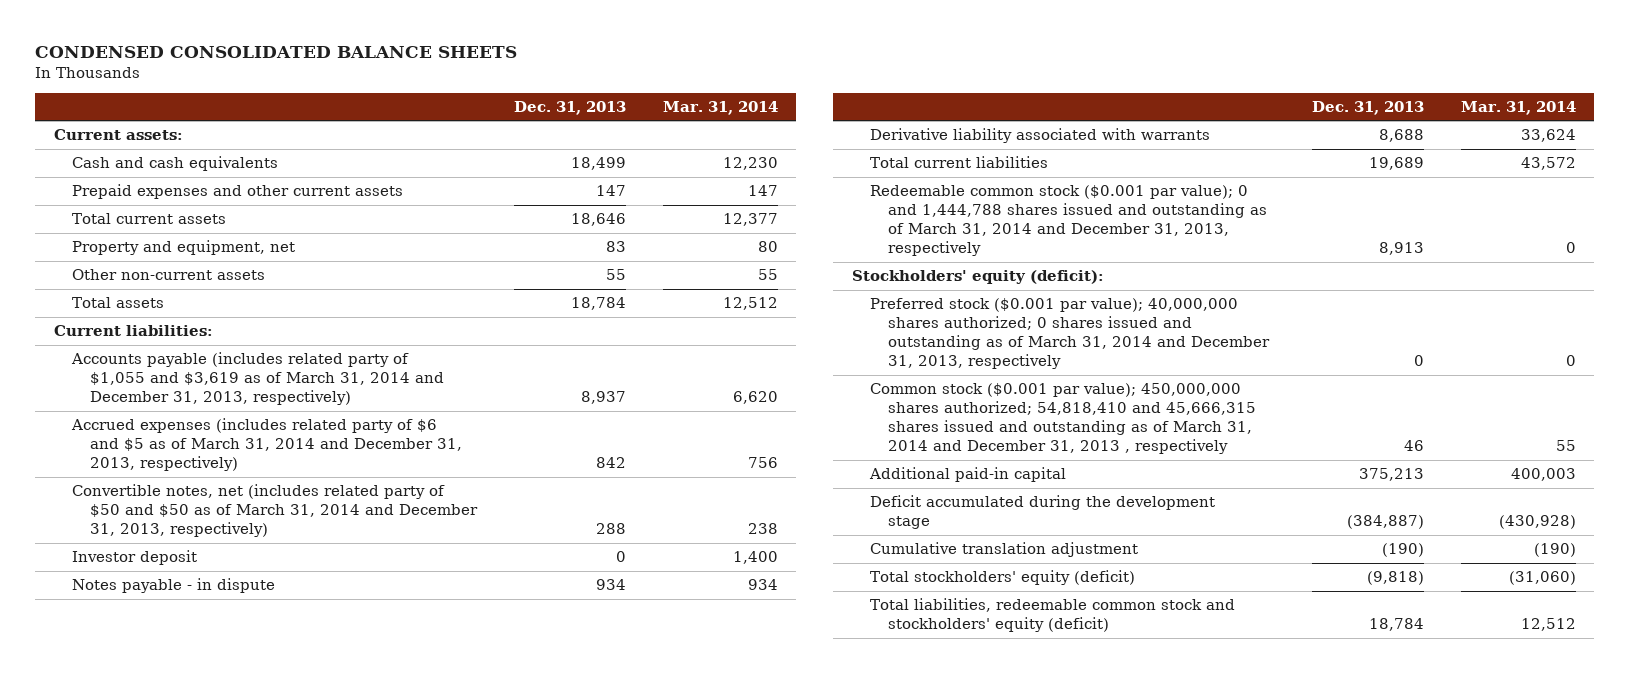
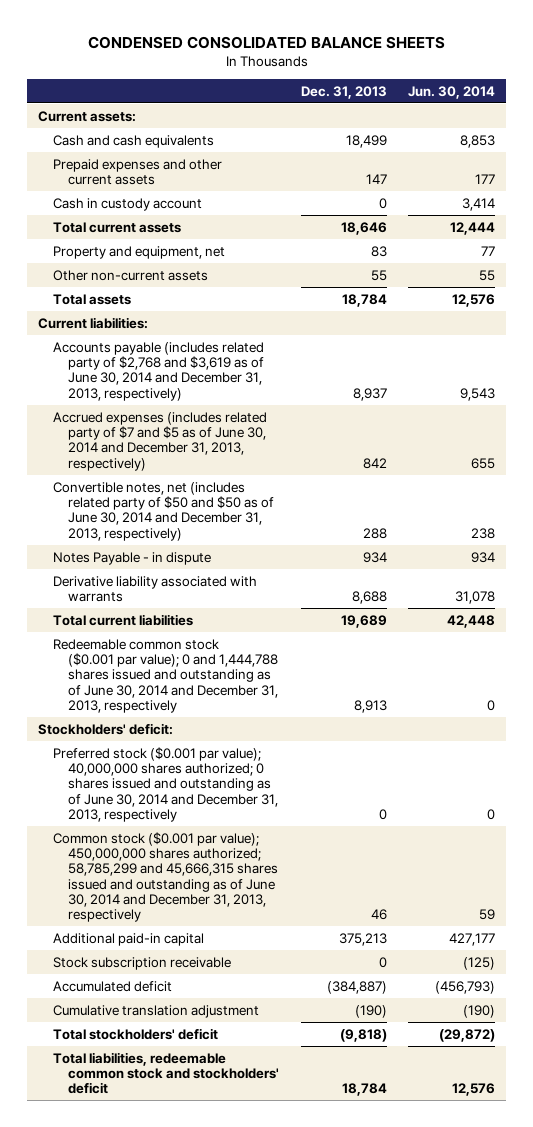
[663,100,779,115] Mar. 31, 2014 -> none
none -> [408,85,496,99] Jun. 30, 2014
none -> [52,197,202,211] Cash in custody account
[72,550,198,566] Investor deposit -> none
[71,352,445,406] Accounts payable (includes related party of $1,055 and $3,619 as of March 31, 2014 and December 31, 2013, respectively) -> [52,341,264,401] Accounts payable (includes related party of $2,768 and $3,619 as of June 30, 2014 and December 31, 2013, respectively)
[71,418,463,472] Accrued expenses (includes related party of $6 and $5 as of March 31, 2014 and December 31, 2013, respectively) -> [52,411,267,471] Accrued expenses (includes related party of $7 and $5 as of June 30, 2014 and December 31, 2013, respectively)
[72,484,479,538] Convertible notes, net (includes related party of $50 and $50 as of March 31, 2014 and December 31, 2013, respectively) -> [52,481,274,541] Convertible notes, net (includes related party of $50 and $50 as of June 30, 2014 and December 31, 2013, respectively)
[72,578,276,594] Notes payable - in dispute -> [52,551,211,565] Notes Payable - in dispute
[869,185,1268,257] Redeemable common stock ($0.001 par value); 0 and 1,444,788 shares issued and outstanding as of March 31, 2014 and December 31, 2013, respectively -> [52,638,278,713] Redeemable common stock ($0.001 par value); 0 and 1,444,788 shares issued and outstanding as of June 30, 2014 and December 31, 2013, respectively
[851,270,1104,285] Stockholders' equity (deficit): -> [37,722,173,735] Stockholders' deficit:
[869,298,1271,370] Preferred stock ($0.001 par value); 40,000,000 shares authorized; 0 shares issued and outstanding as of March 31, 2014 and December 31, 2013, respectively -> [52,746,278,822] Preferred stock ($0.001 par value); 40,000,000 shares authorized; 0 shares issued and outstanding as of June 30, 2014 and December 31, 2013, respectively
[869,383,1257,455] Common stock ($0.001 par value); 450,000,000 shares authorized; 54,818,410 and 45,666,315 shares issued and outstanding as of March 31, 2014 and December 31, 2013 , respectively -> [52,831,278,923] Common stock ($0.001 par value); 450,000,000 shares authorized; 58,785,299 and 45,666,315 shares issued and outstanding as of June 30, 2014 and December 31, 2013, respectively
none -> [52,956,231,970] Stock subscription receivable
[869,495,1215,530] Deficit accumulated during the development stage -> [52,980,172,992] Accumulated deficit
[869,570,1135,586] Total stockholders' equity (deficit) -> [52,1027,218,1040] Total stockholders' deficit
[869,598,1235,633] Total liabilities, redeemable common stock and stockholders' equity (deficit) -> [52,1051,279,1095] Total liabilities, redeemable common stock and stockholders' deficit

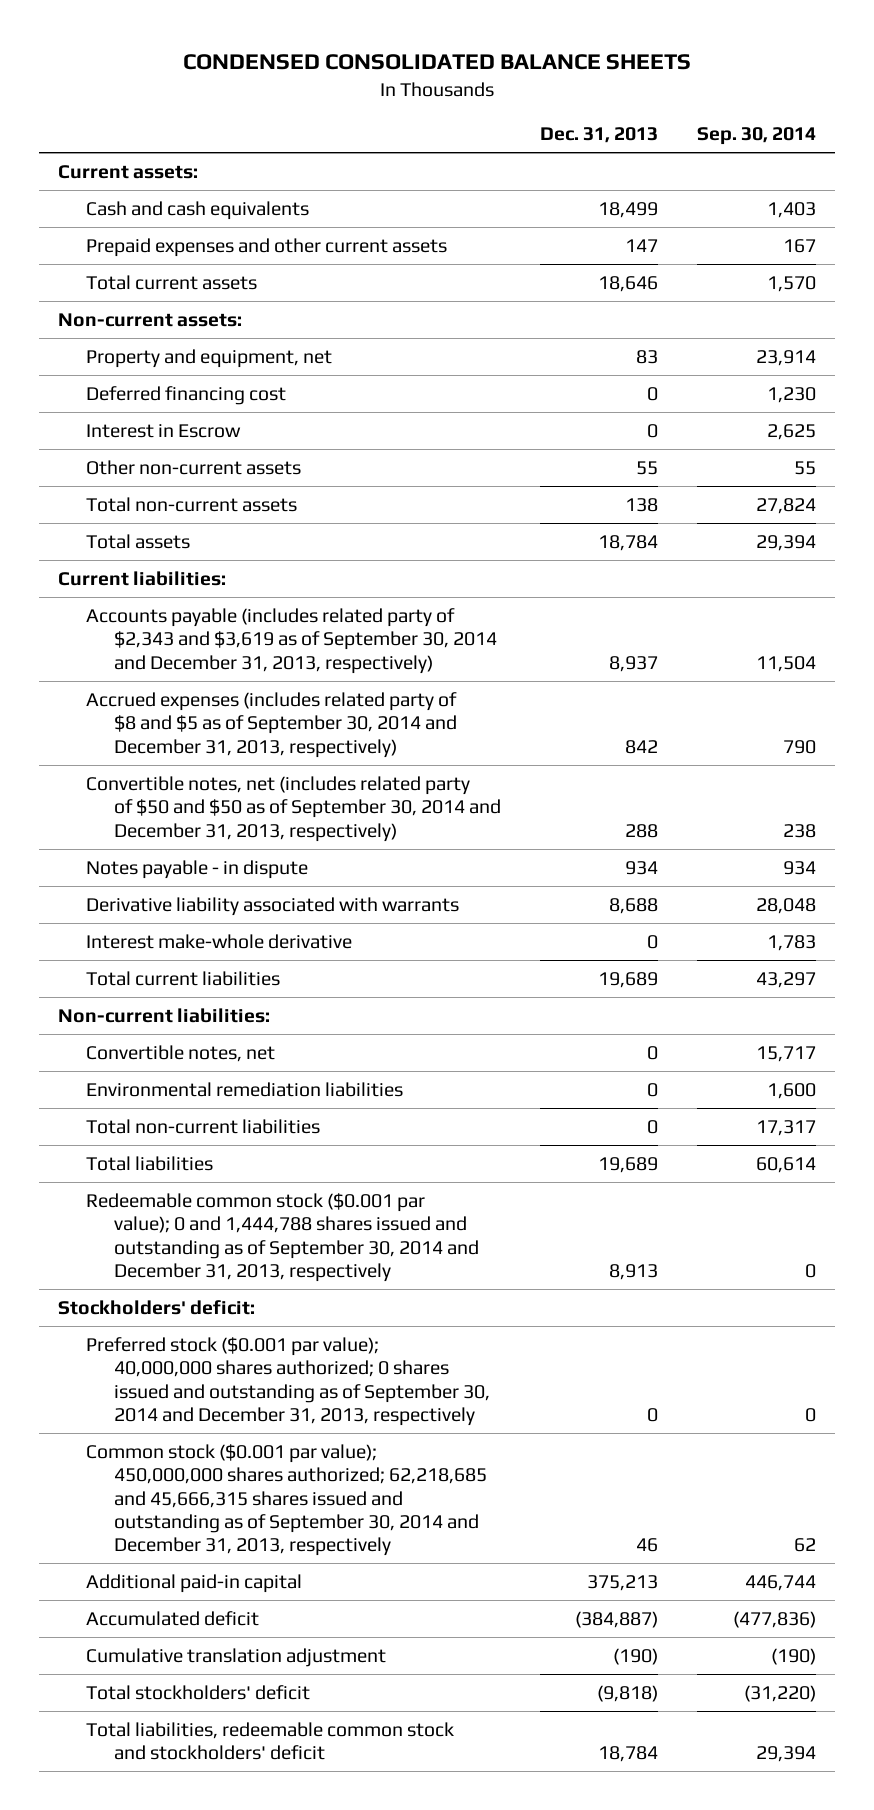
[408,85,496,99] Jun. 30, 2014 -> none
none -> [696,127,816,146] Sep. 30, 2014
[52,197,202,211] Cash in custody account -> none
none -> [58,312,243,327] Non-current assets:
none -> [85,385,286,405] Deferred financing cost
none -> [85,423,241,438] Interest in Escrow
none -> [85,496,297,512] Total non-current assets
[52,341,264,401] Accounts payable (includes related party of $2,768 and $3,619 as of June 30, 2014 and December 31, 2013, respectively) -> [85,607,497,674] Accounts payable (includes related party of $2,343 and $3,619 as of September 30, 2014 and December 31, 2013, respectively)
[52,411,267,471] Accrued expenses (includes related party of $7 and $5 as of June 30, 2014 and December 31, 2013, respectively) -> [85,691,457,758] Accrued expenses (includes related party of $8 and $5 as of September 30, 2014 and December 31, 2013, respectively)
[52,481,274,541] Convertible notes, net (includes related party of $50 and $50 as of June 30, 2014 and December 31, 2013, respectively) -> [85,775,501,842] Convertible notes, net (includes related party of $50 and $50 as of September 30, 2014 and December 31, 2013, respectively)
[52,551,211,565] Notes Payable - in dispute -> [85,859,308,879] Notes payable - in dispute
none -> [85,933,352,949] Interest make-whole derivative
none -> [58,1007,271,1023] Non-current liabilities:
none -> [85,1044,275,1062] Convertible notes, net
none -> [85,1081,403,1097] Environmental remediation liabilities
none -> [85,1118,320,1134] Total non-current liabilities
none -> [85,1155,213,1171] Total liabilities
[52,638,278,713] Redeemable common stock ($0.001 par value); 0 and 1,444,788 shares issued and outstanding as of June 30, 2014 and December 31, 2013, respectively -> [85,1192,479,1282] Redeemable common stock ($0.001 par value); 0 and 1,444,788 shares issued and outstanding as of September 30, 2014 and December 31, 2013, respectively
[52,746,278,822] Preferred stock ($0.001 par value); 40,000,000 shares authorized; 0 shares issued and outstanding as of June 30, 2014 and December 31, 2013, respectively -> [85,1336,490,1426] Preferred stock ($0.001 par value); 40,000,000 shares authorized; 0 shares issued and outstanding as of September 30, 2014 and December 31, 2013, respectively
[52,831,278,923] Common stock ($0.001 par value); 450,000,000 shares authorized; 58,785,299 and 45,666,315 shares issued and outstanding as of June 30, 2014 and December 31, 2013, respectively -> [85,1443,487,1557] Common stock ($0.001 par value); 450,000,000 shares authorized; 62,218,685 and 45,666,315 shares issued and outstanding as of September 30, 2014 and December 31, 2013, respectively
[52,956,231,970] Stock subscription receivable -> none

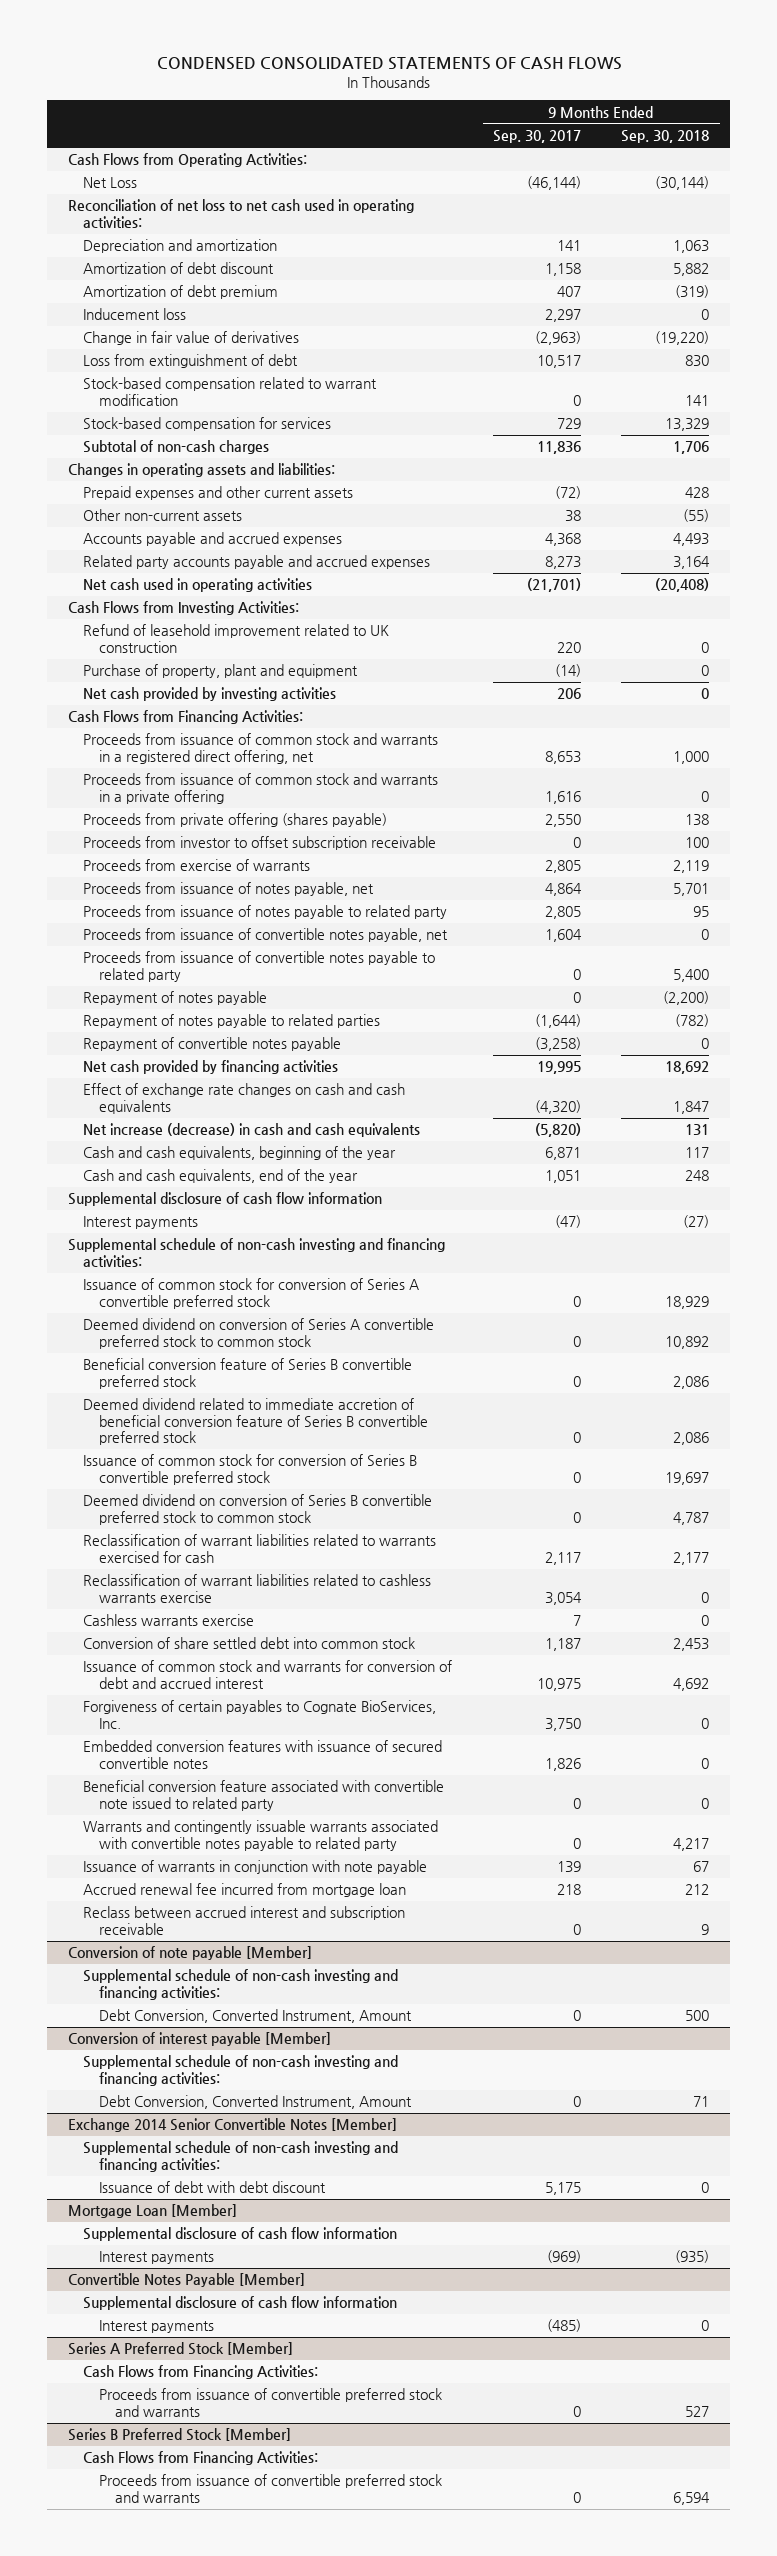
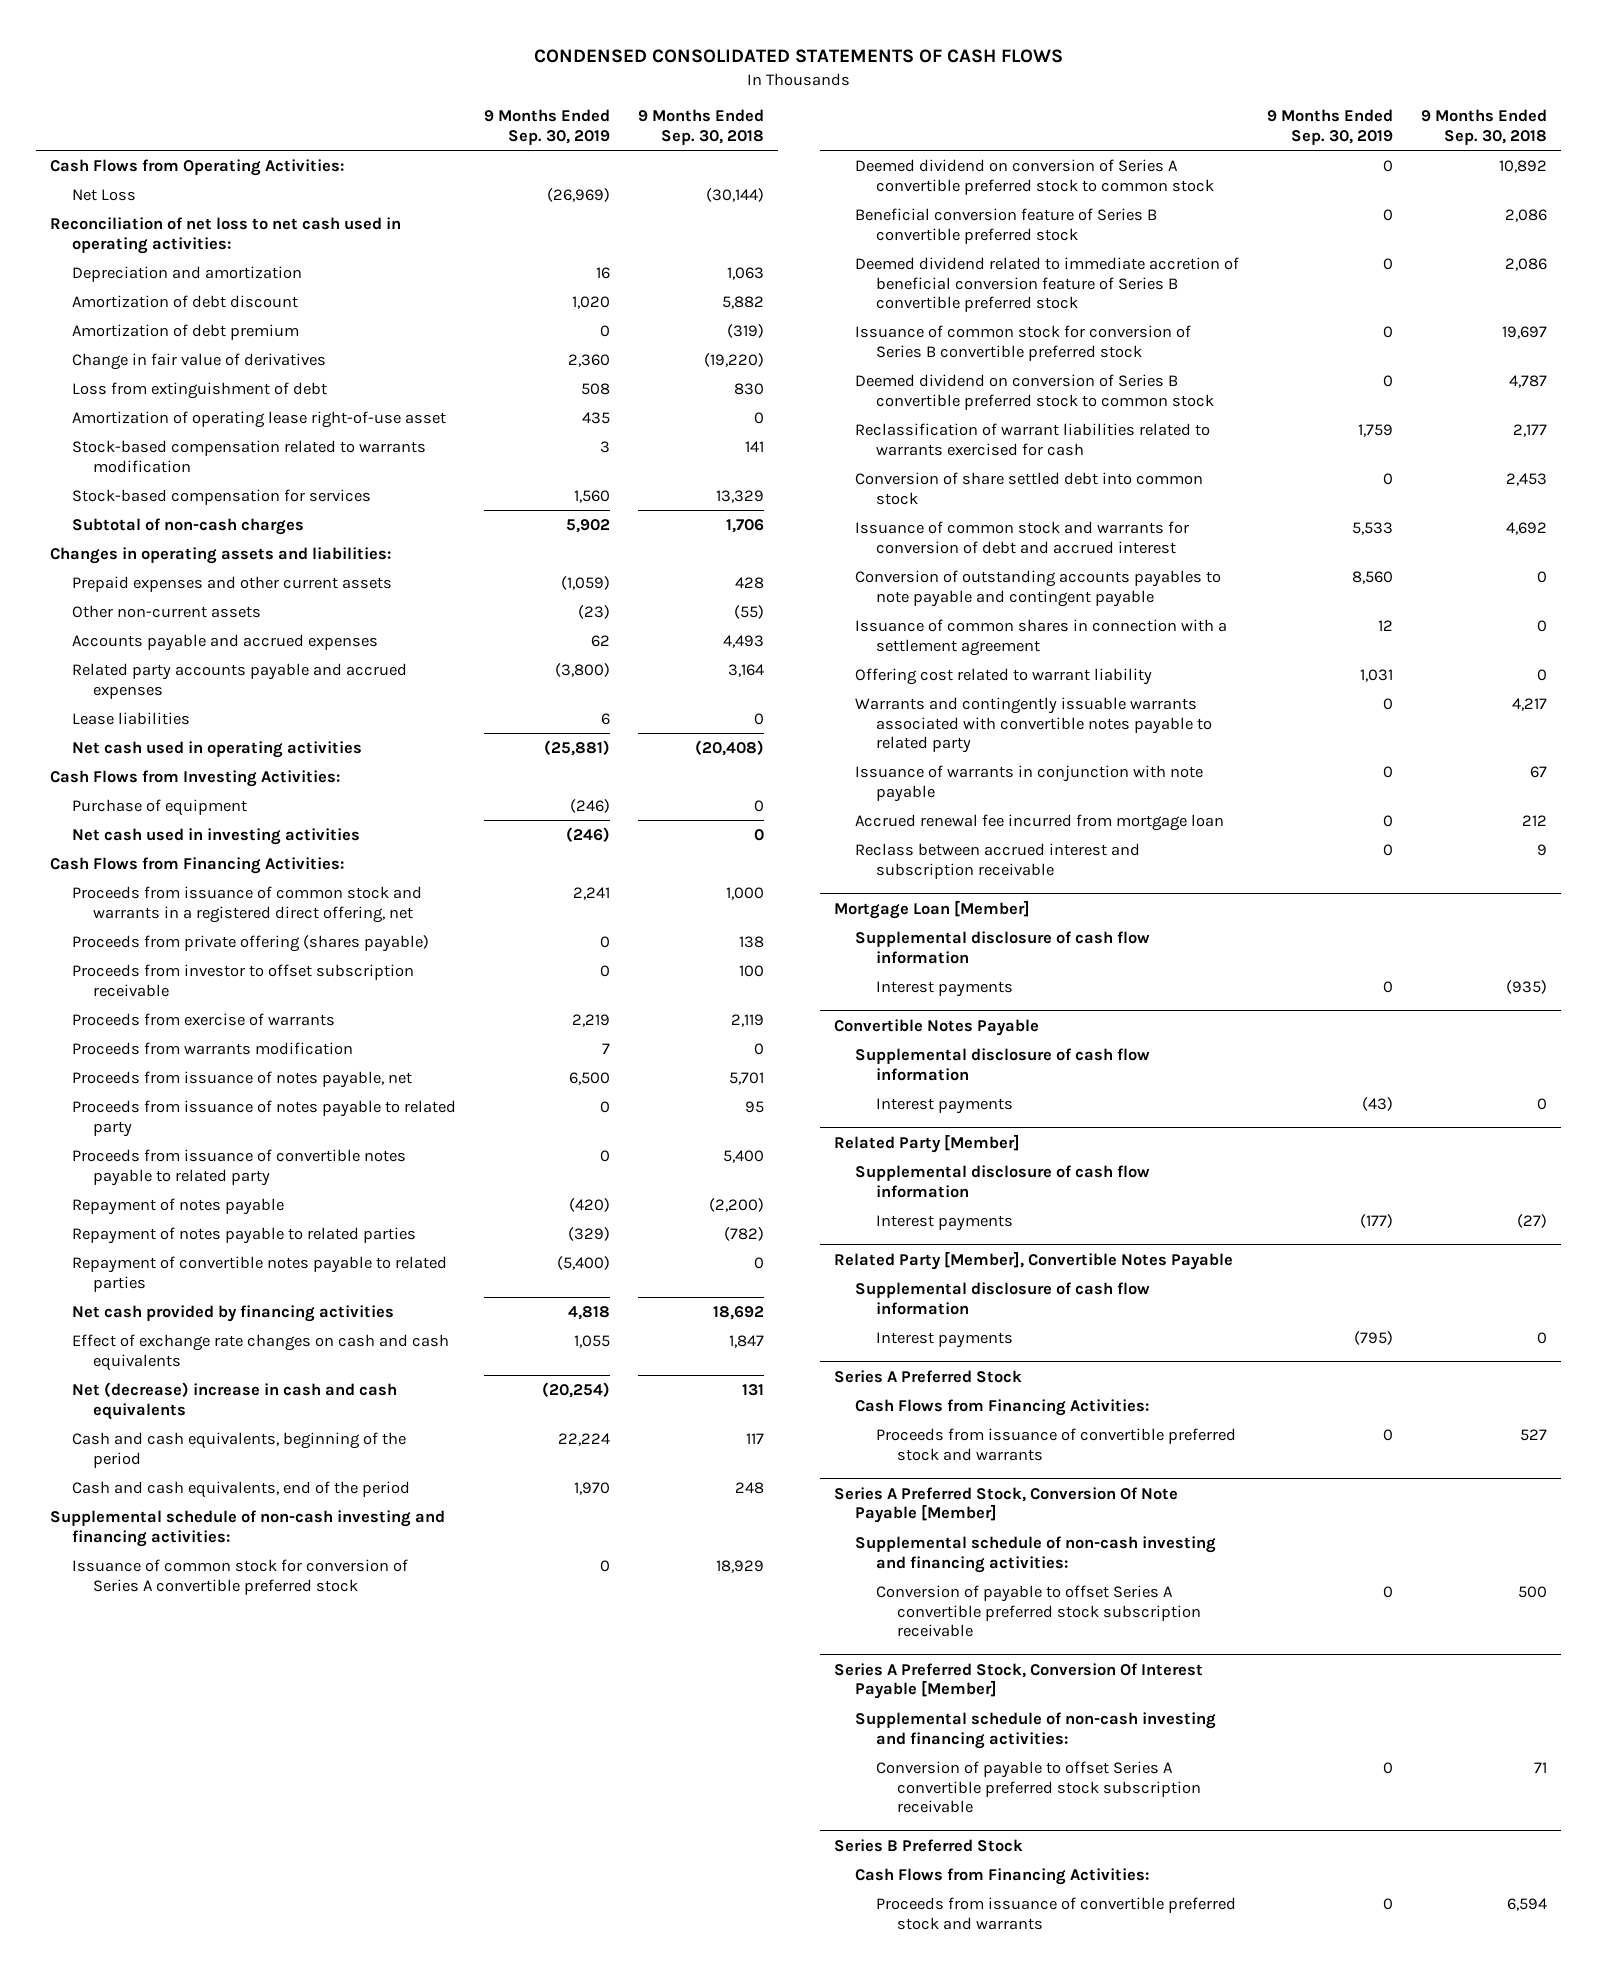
[492,130,581,144] Sep. 30, 2017 -> none
none -> [483,109,610,146] 9 Months Ended Sep. 30, 2019
[83,308,187,321] Inducement loss -> none
none -> [71,410,446,428] Amortization of operating lease right-of-use asset
[83,377,378,406] Stock-based compensation related to warrant modification -> [71,439,426,473] Stock-based compensation related to warrants modification
none -> [71,711,190,725] Lease liabilities
[83,624,390,653] Refund of leasehold improvement related to UK construction -> none
[83,664,359,679] Purchase of property, plant and equipment -> [71,798,247,816] Purchase of equipment
[83,687,337,702] Net cash provided by investing activities -> [71,827,360,845] Net cash used in investing activities
[83,773,439,804] Proceeds from issuance of common stock and warrants in a private offering -> none
none -> [71,1041,353,1055] Proceeds from warrants modification
[83,928,449,943] Proceeds from issuance of convertible notes payable, net -> none
[83,1037,342,1052] Repayment of convertible notes payable -> [71,1255,447,1292] Repayment of convertible notes payable to related parties
[67,1192,382,1207] Supplemental disclosure of cash flow information -> none
[83,1216,199,1230] Interest payments -> none
[83,1123,421,1138] Net increase (decrease) in cash and cash equivalents -> [71,1381,397,1420] Net (decrease) increase in cash and cash equivalents
[83,1146,397,1161] Cash and cash equivalents, beginning of the year -> [71,1431,406,1468] Cash and cash equivalents, beginning of the period
[83,1169,359,1184] Cash and cash equivalents, end of the year -> [71,1480,410,1498] Cash and cash equivalents, end of the period
[83,1574,432,1603] Reclassification of warrant liabilities related to cashless warrants exercise -> none
[83,1614,255,1627] Cashless warrants exercise -> none
[83,1700,437,1729] Forgiveness of certain payables to Cognate BioServices, Inc. -> none
[83,1740,443,1769] Embedded conversion features with issuance of secured convertible notes -> none
[83,1780,445,1811] Beneficial conversion feature associated with convertible note issued to related party -> none
none -> [854,569,1221,607] Conversion of outstanding accounts payables to note payable and contingent payable
none -> [854,618,1227,656] Issuance of common shares in connection with a settlement agreement
none -> [854,667,1152,685] Offering cost related to warrant liability
[67,1946,312,1961] Conversion of note payable [Member] -> none
[83,1969,399,2000] Supplemental schedule of non-cash investing and financing activities: -> none
[99,2009,413,2024] Debt Conversion, Converted Instrument, Amount -> none
[67,2032,331,2047] Conversion of interest payable [Member] -> none
[83,2055,399,2086] Supplemental schedule of non-cash investing and financing activities: -> none
[99,2095,413,2110] Debt Conversion, Converted Instrument, Amount -> none
[67,2118,397,2133] Exchange 2014 Senior Convertible Notes [Member] -> none
[83,2141,399,2172] Supplemental schedule of non-cash investing and financing activities: -> none
[99,2181,327,2194] Issuance of debt with debt discount -> none
[67,2273,305,2288] Convertible Notes Payable [Member] -> [833,1018,1039,1036] Convertible Notes Payable
none -> [833,1133,1020,1153] Related Party [Member]
none -> [854,1164,1150,1198] Supplemental disclosure of cash flow information
none -> [875,1214,1013,1231] Interest payments
none -> [833,1250,1233,1270] Related Party [Member], Convertible Notes Payable
none -> [854,1281,1150,1315] Supplemental disclosure of cash flow information
none -> [875,1331,1013,1348] Interest payments
[67,2342,293,2356] Series A Preferred Stock [Member] -> [833,1369,1022,1383] Series A Preferred Stock
none -> [833,1486,1178,1524] Series A Preferred Stock, Conversion Of Note Payable [Member]
none -> [854,1535,1216,1573] Supplemental schedule of non-cash investing and financing activities:
none -> [875,1584,1201,1638] Conversion of payable to offset Series A convertible preferred stock subscription receivable
none -> [833,1662,1203,1700] Series A Preferred Stock, Conversion Of Interest Payable [Member]
none -> [854,1711,1216,1749] Supplemental schedule of non-cash investing and financing activities:
none -> [875,1760,1201,1814] Conversion of payable to offset Series A convertible preferred stock subscription receivable
[67,2428,291,2442] Series B Preferred Stock [Member] -> [833,1838,1023,1852] Series B Preferred Stock

